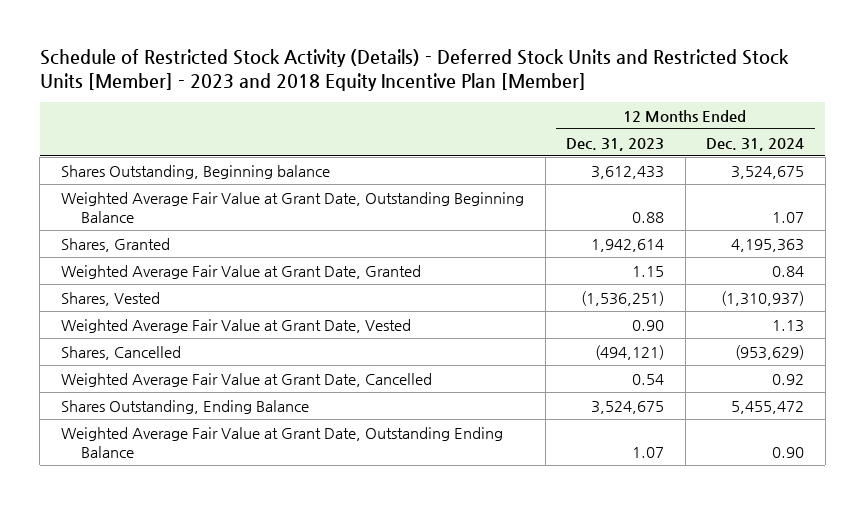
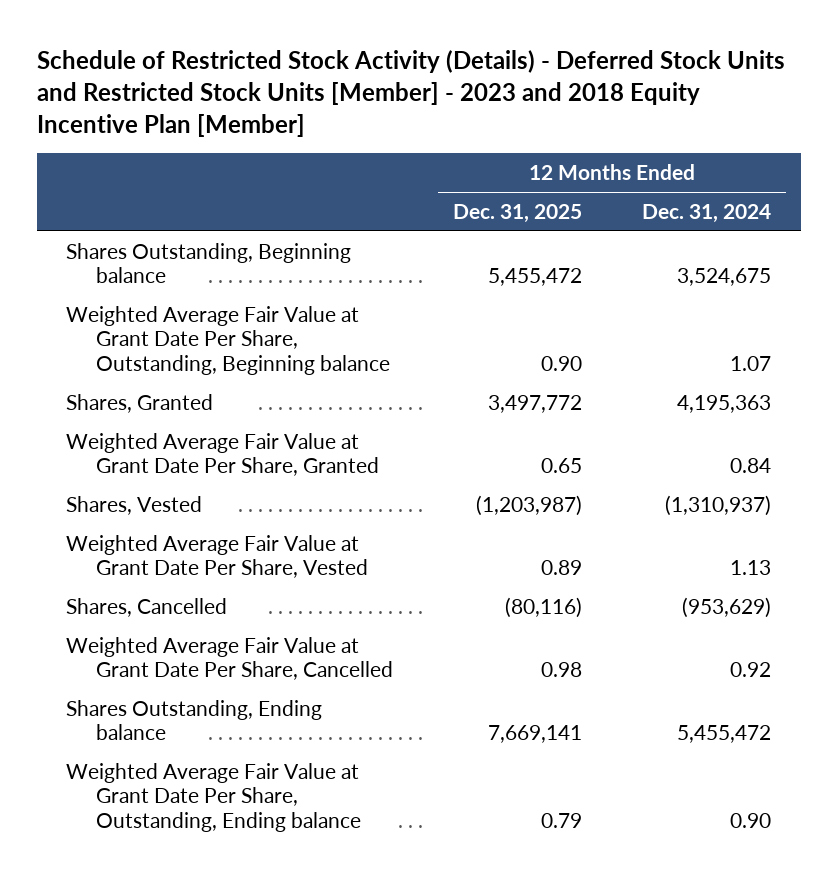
[566,137,665,151] Dec. 31, 2023 -> none
none -> [452,203,582,223] Dec. 31, 2025
[60,191,524,223] Weighted Average Fair Value at Grant Date, Outstanding Beginning Balance -> [66,305,391,375] Weighted Average Fair Value at Grant Date Per Share, Outstanding, Beginning balance
[60,264,421,279] Weighted Average Fair Value at Grant Date, Granted -> [66,432,380,477] Weighted Average Fair Value at Grant Date Per Share, Granted
[60,318,411,333] Weighted Average Fair Value at Grant Date, Vested -> [66,534,369,579] Weighted Average Fair Value at Grant Date Per Share, Vested
[60,372,432,387] Weighted Average Fair Value at Grant Date, Cancelled -> [66,636,394,681] Weighted Average Fair Value at Grant Date Per Share, Cancelled
[60,399,309,414] Shares Outstanding, Ending Balance -> [66,699,323,741] Shares Outstanding, Ending balance
[60,426,503,458] Weighted Average Fair Value at Grant Date, Outstanding Ending Balance -> [66,762,362,832] Weighted Average Fair Value at Grant Date Per Share, Outstanding, Ending balance

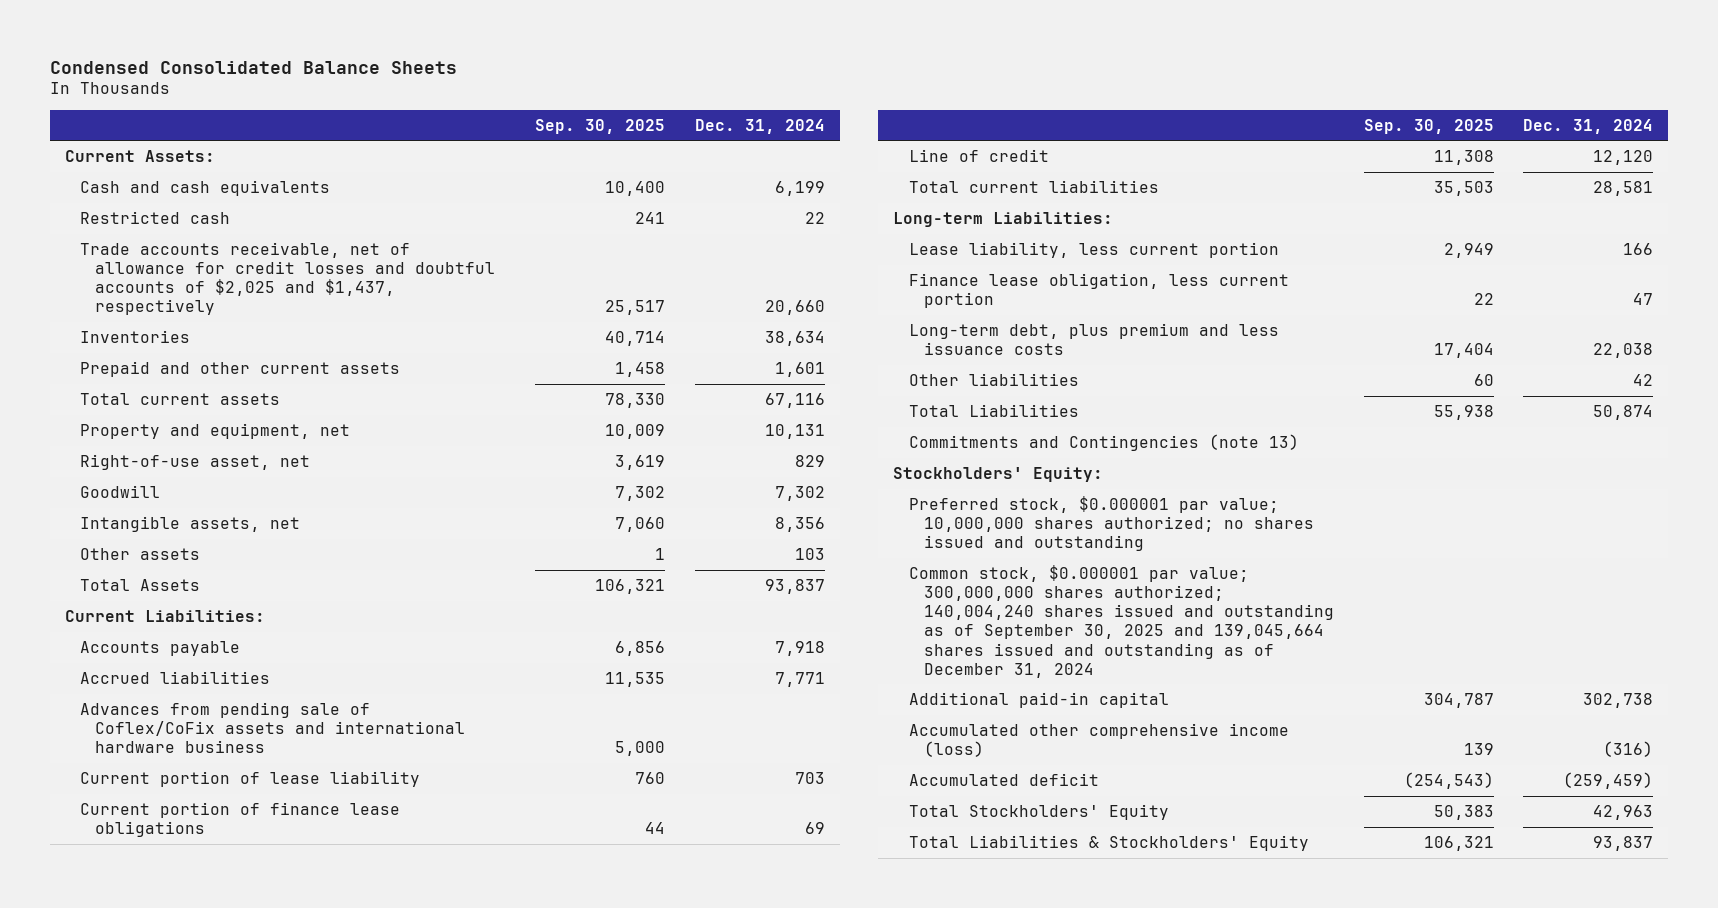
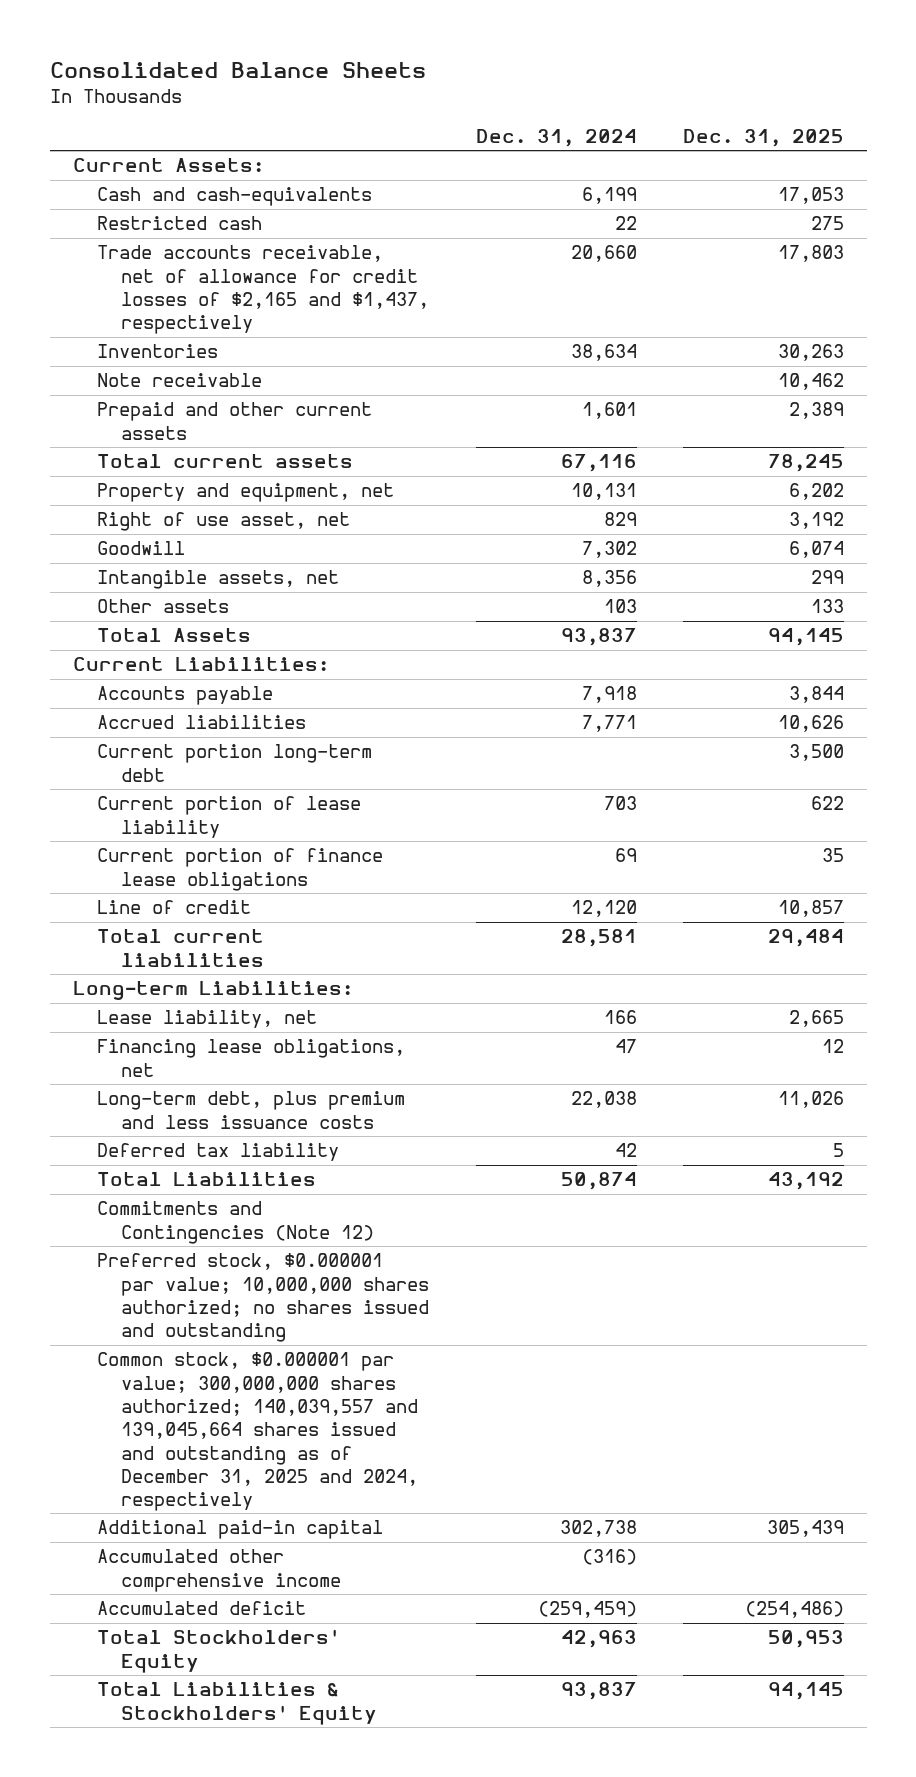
[49,60,457,74] Condensed Consolidated Balance Sheets -> [49,62,426,79] Consolidated Balance Sheets
[535,118,666,134] Sep. 30, 2025 -> none
none -> [682,128,844,147] Dec. 31, 2025
[80,179,331,196] Cash and cash equivalents -> [97,187,373,207] Cash and cash-equivalents
[80,241,496,316] Trade accounts receivable, net of allowance for credit losses and doubtful accounts of $2,025 and $1,437, respectively -> [97,245,430,335] Trade accounts receivable, net of allowance for credit losses of $2,165 and $1,437, respectively
none -> [97,373,263,388] Note receivable
[80,453,311,470] Right-of-use asset, net -> [97,512,351,532] Right of use asset, net
[80,701,466,754] Advances from pending sale of Coflex/CoFix assets and international hardware business -> none
none -> [97,744,373,782] Current portion long-term debt
[908,241,1279,258] Lease liability, less current portion -> [97,1010,318,1029] Lease liability, net
[908,272,1289,309] Finance lease obligation, less current portion -> [97,1039,406,1077] Financing lease obligations, net
[908,372,1079,386] Other liabilities -> none
none -> [97,1143,340,1162] Deferred tax liability
[893,466,1104,482] Stockholders' Equity: -> none
[908,433,1299,451] Commitments and Contingencies (note 13) -> [97,1201,375,1244] Commitments and Contingencies (Note 12)
[908,564,1334,678] Common stock, $0.000001 par value; 300,000,000 shares authorized; 140,004,240 shares issued and outstanding as of September 30, 2025 and 139,045,664 shares issued and outstanding as of December 31, 2024 -> [97,1352,419,1512] Common stock, $0.000001 par value; 300,000,000 shares authorized; 140,039,557 and 139,045,664 shares issued and outstanding as of December 31, 2025 and 2024, respectively
[908,722,1289,758] Accumulated other comprehensive income (loss) -> [97,1549,342,1592] Accumulated other comprehensive income

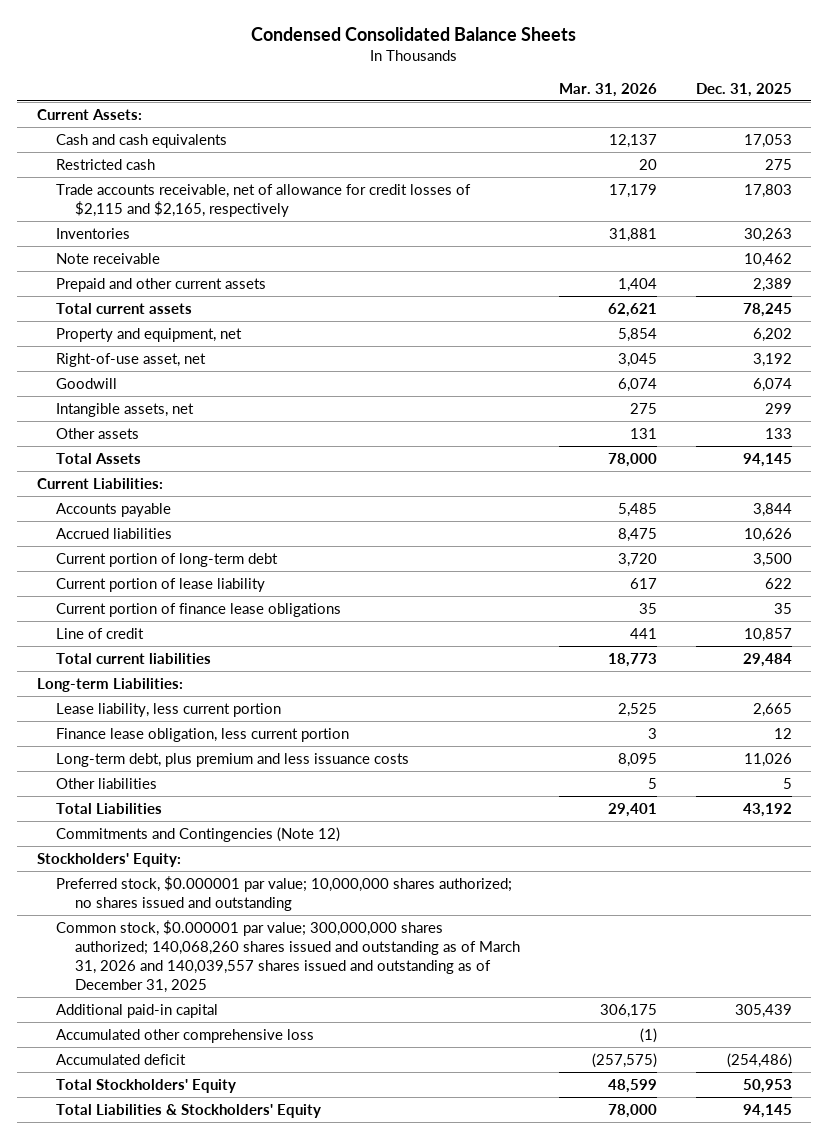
[49,62,426,79] Consolidated Balance Sheets -> [251,26,577,41] Condensed Consolidated Balance Sheets
[475,128,637,147] Dec. 31, 2024 -> none
none -> [558,82,657,97] Mar. 31, 2026
[97,187,373,207] Cash and cash-equivalents -> [55,133,227,148] Cash and cash equivalents
[97,245,430,335] Trade accounts receivable, net of allowance for credit losses of $2,165 and $1,437, respectively -> [55,183,471,217] Trade accounts receivable, net of allowance for credit losses of $2,115 and $2,165, respectively
[97,512,351,532] Right of use asset, net -> [55,352,206,367] Right-of-use asset, net
[97,744,373,782] Current portion long-term debt -> [55,552,278,567] Current portion of long-term debt
[97,1010,318,1029] Lease liability, net -> [55,702,281,717] Lease liability, less current portion
[97,1039,406,1077] Financing lease obligations, net -> [55,727,349,742] Finance lease obligation, less current portion
[97,1143,340,1162] Deferred tax liability -> none
none -> [55,777,157,789] Other liabilities
none -> [36,852,181,867] Stockholders' Equity:
[97,1352,419,1512] Common stock, $0.000001 par value; 300,000,000 shares authorized; 140,039,557 and 139,045,664 shares issued and outstanding as of December 31, 2025 and 2024, respectively -> [55,919,521,993] Common stock, $0.000001 par value; 300,000,000 shares authorized; 140,068,260 shares issued and outstanding as of March 31, 2026 and 140,039,557 shares issued and outstanding as of December 31, 2025
[97,1549,342,1592] Accumulated other comprehensive income -> [55,1028,314,1043] Accumulated other comprehensive loss

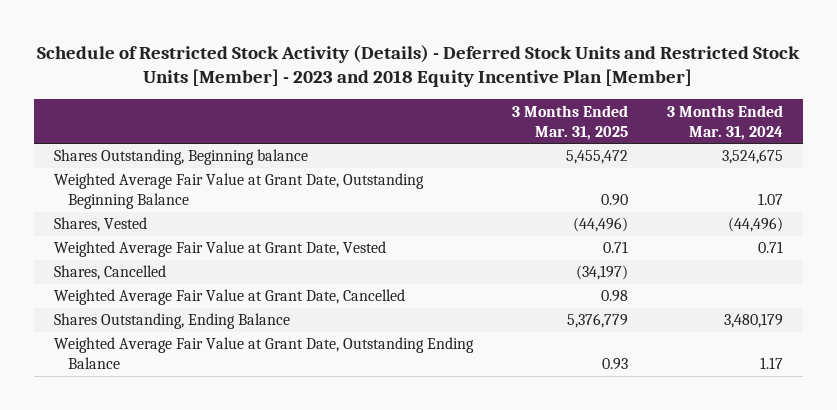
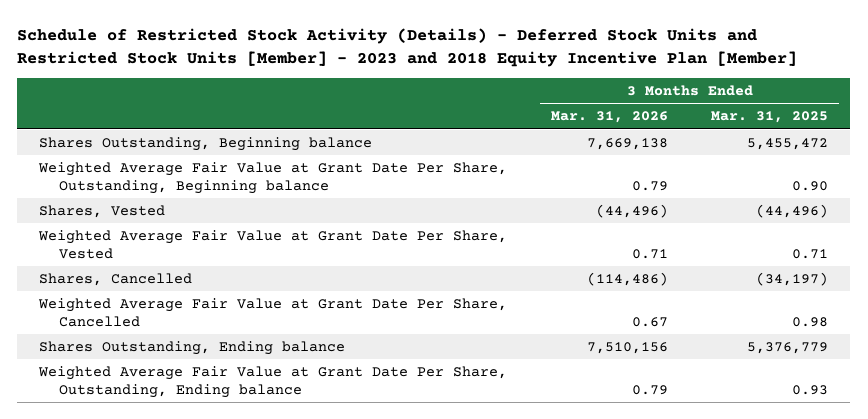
[667,104,784,140] 3 Months Ended Mar. 31, 2024 -> none
none -> [550,111,668,124] Mar. 31, 2026
[53,173,424,210] Weighted Average Fair Value at Grant Date, Outstanding Beginning Balance -> [38,161,508,194] Weighted Average Fair Value at Grant Date Per Share, Outstanding, Beginning balance
[53,241,386,258] Weighted Average Fair Value at Grant Date, Vested -> [38,229,508,259] Weighted Average Fair Value at Grant Date Per Share, Vested
[53,289,405,306] Weighted Average Fair Value at Grant Date, Cancelled -> [38,297,508,327] Weighted Average Fair Value at Grant Date Per Share, Cancelled
[53,313,290,330] Shares Outstanding, Ending Balance -> [39,340,346,355] Shares Outstanding, Ending balance
[53,337,474,370] Weighted Average Fair Value at Grant Date, Outstanding Ending Balance -> [38,365,508,398] Weighted Average Fair Value at Grant Date Per Share, Outstanding, Ending balance

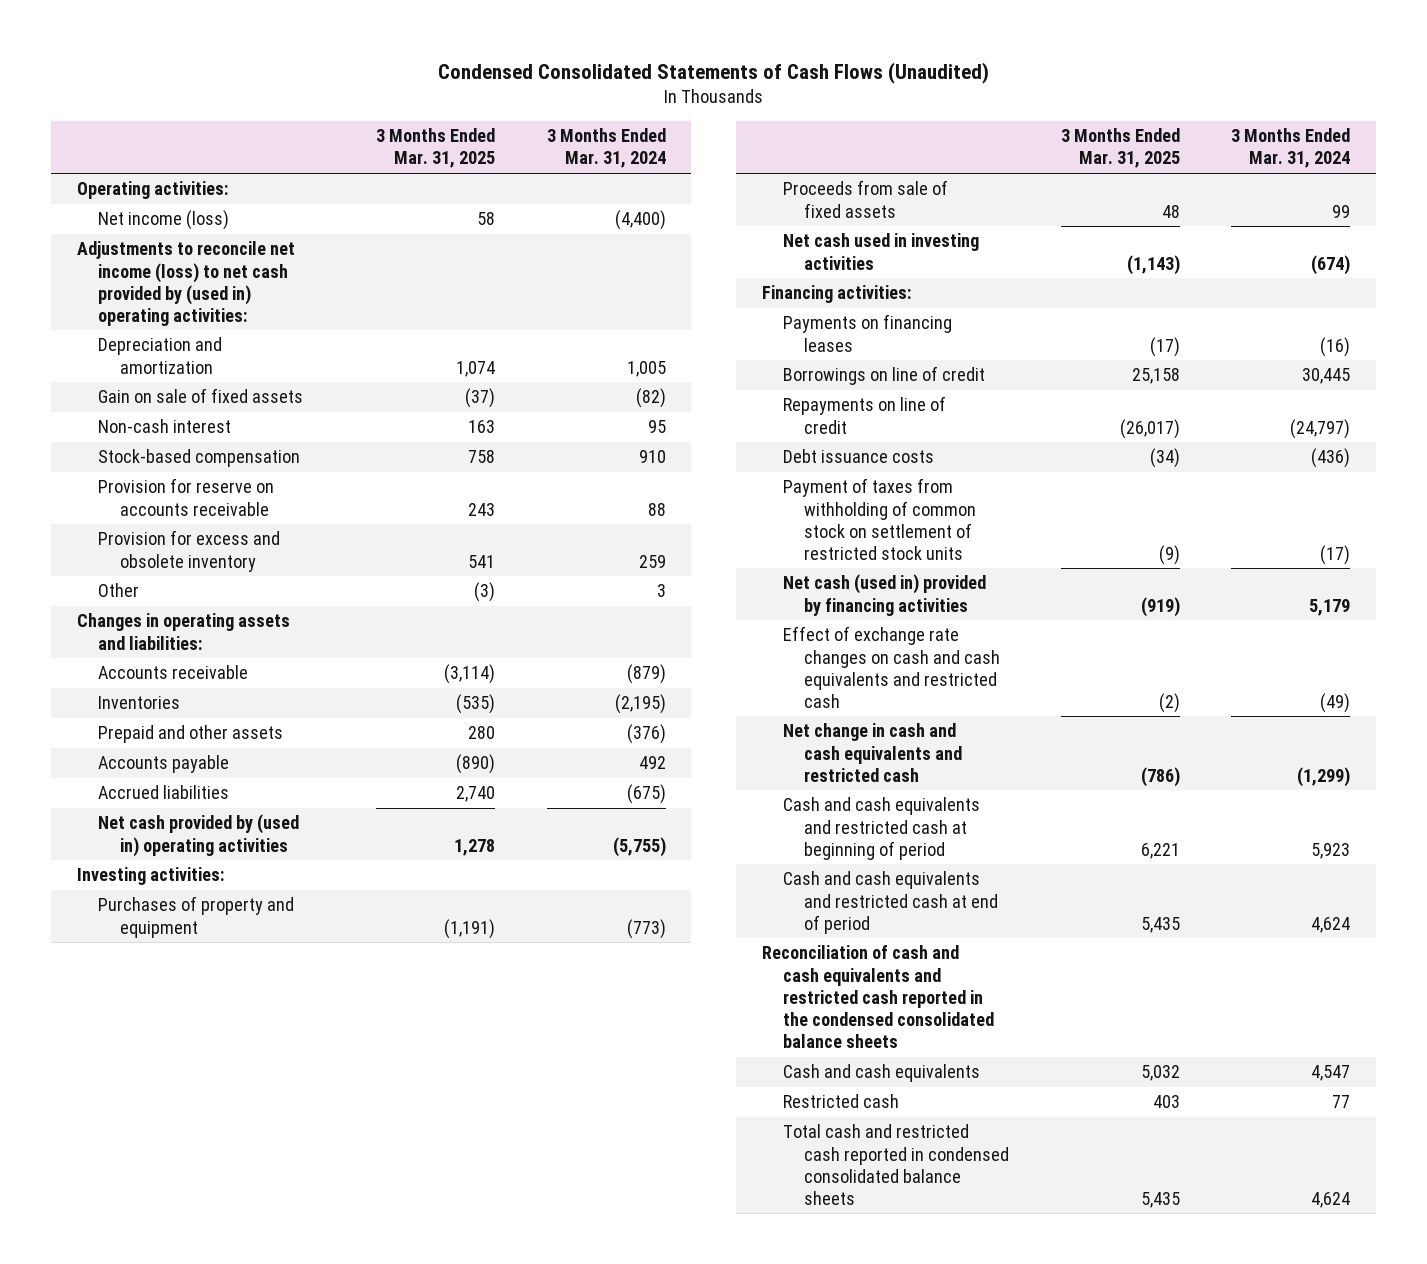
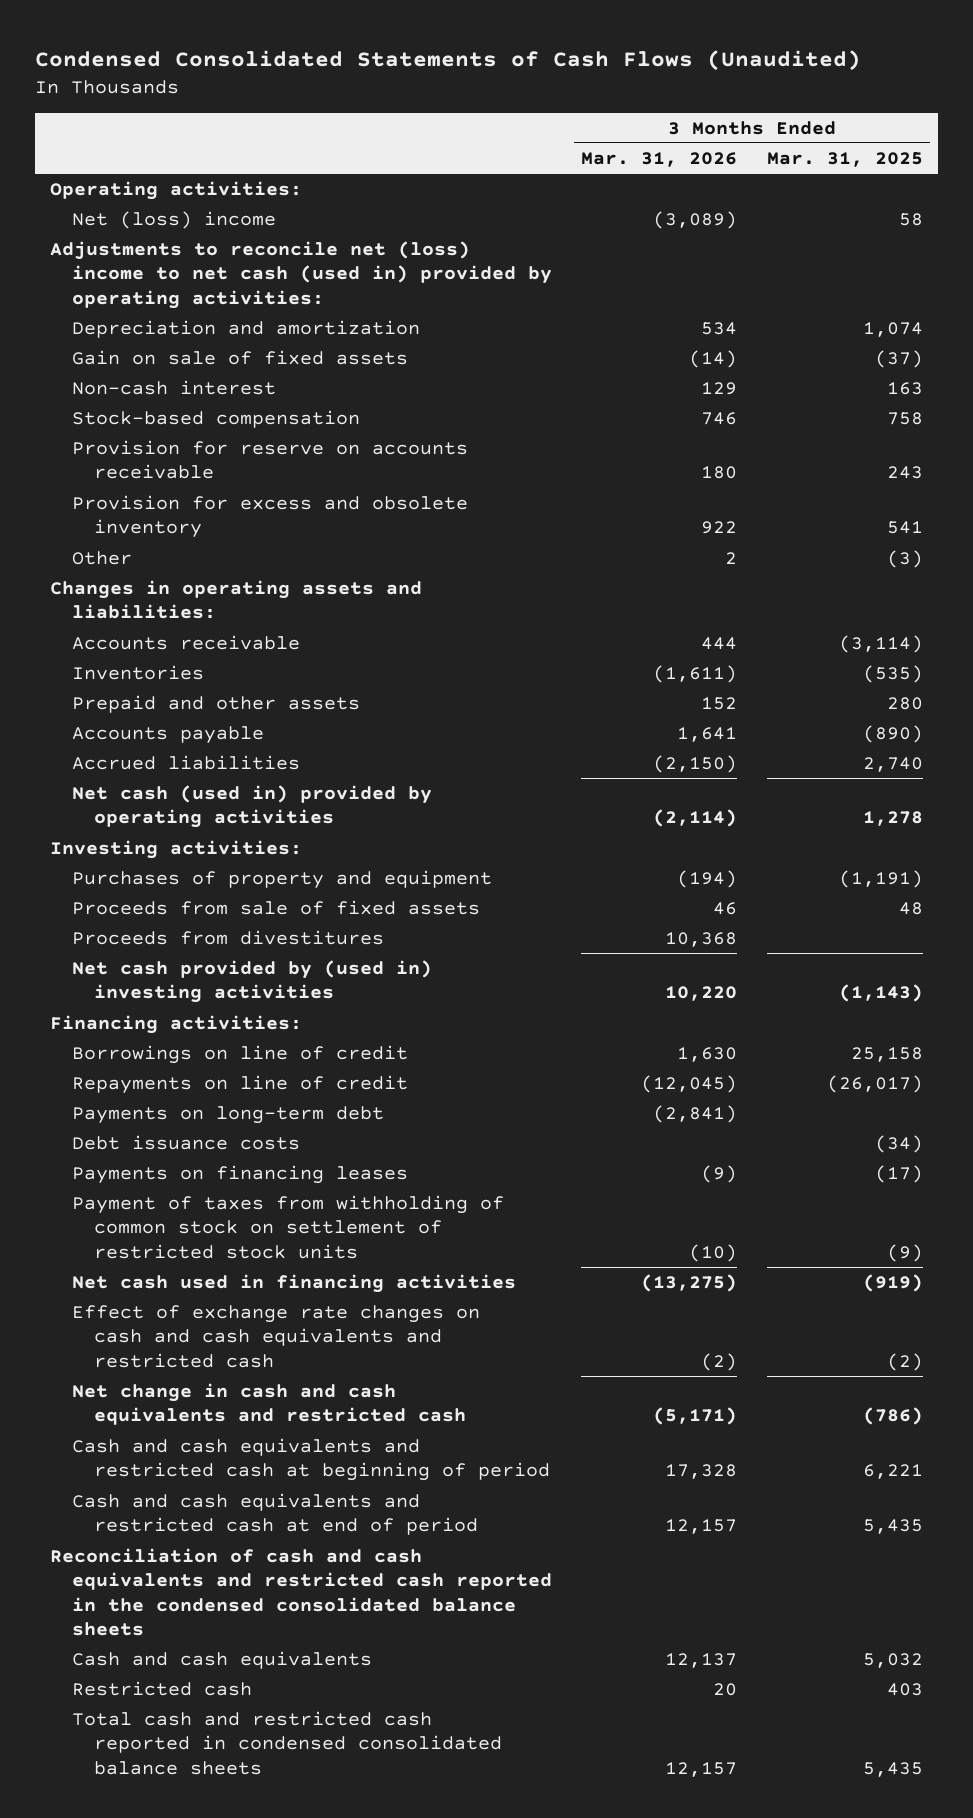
[546,128,666,169] 3 Months Ended Mar. 31, 2024 -> none
none -> [581,151,738,167] Mar. 31, 2026
[98,210,230,231] Net income (loss) -> [71,210,276,229] Net (loss) income
[77,241,296,326] Adjustments to reconcile net income (loss) to net cash provided by (used in) operating activities: -> [49,240,552,309] Adjustments to reconcile net (loss) income to net cash (used in) provided by operating activities:
[98,814,300,857] Net cash provided by (used in) operating activities -> [71,784,432,829] Net cash (used in) provided by operating activities
none -> [71,929,384,945] Proceeds from divestitures
[782,233,979,270] Net cash used in investing activities -> [71,959,432,1004] Net cash provided by (used in) investing activities
none -> [71,1105,384,1124] Payments on long-term debt
[782,314,952,352] Payments on financing leases -> [71,1164,408,1184] Payments on financing leases
[782,574,986,616] Net cash (used in) provided by financing activities -> [71,1273,516,1293] Net cash used in financing activities

